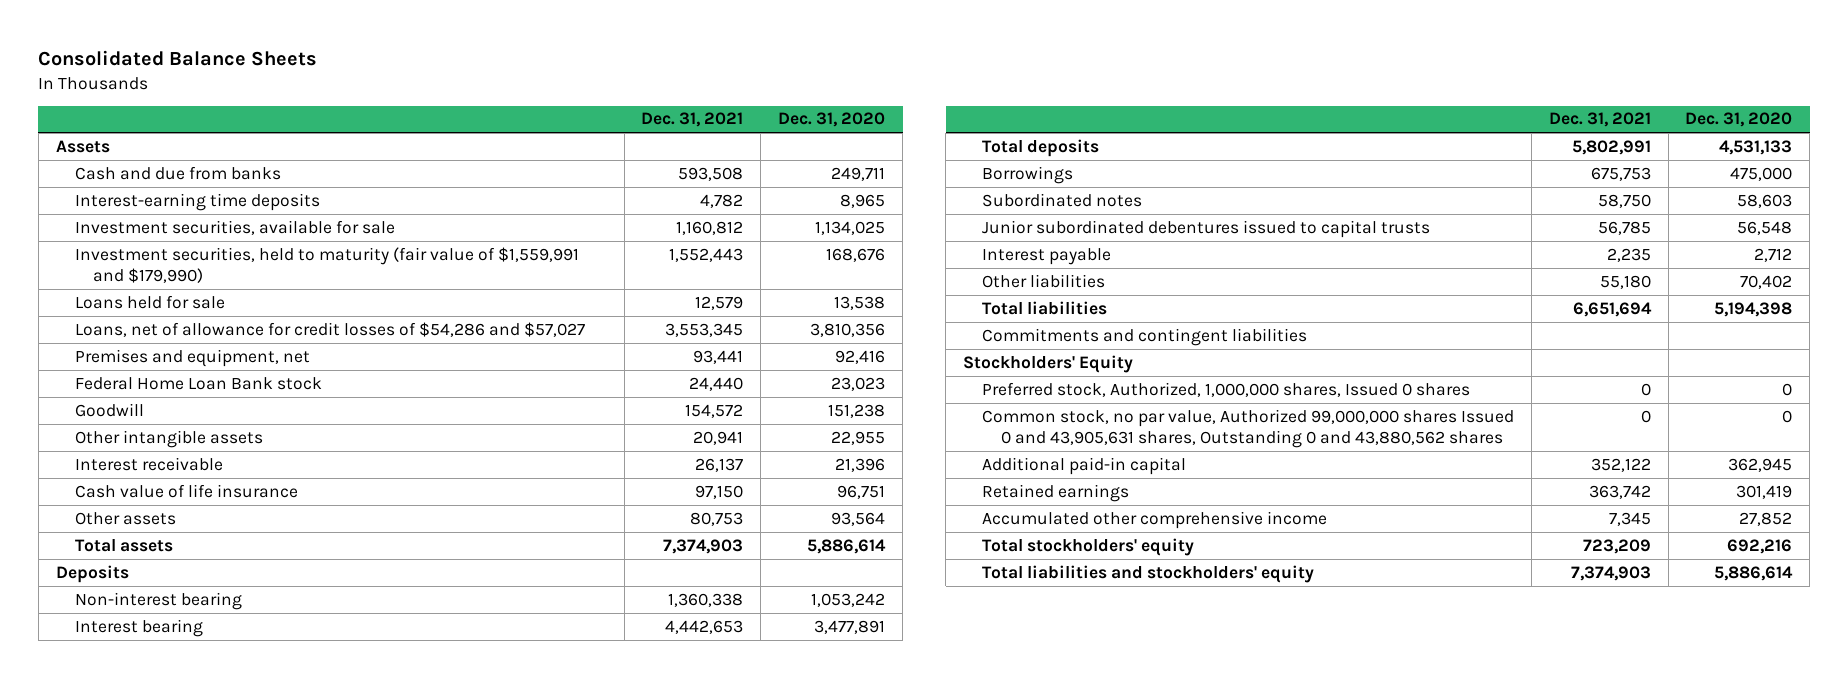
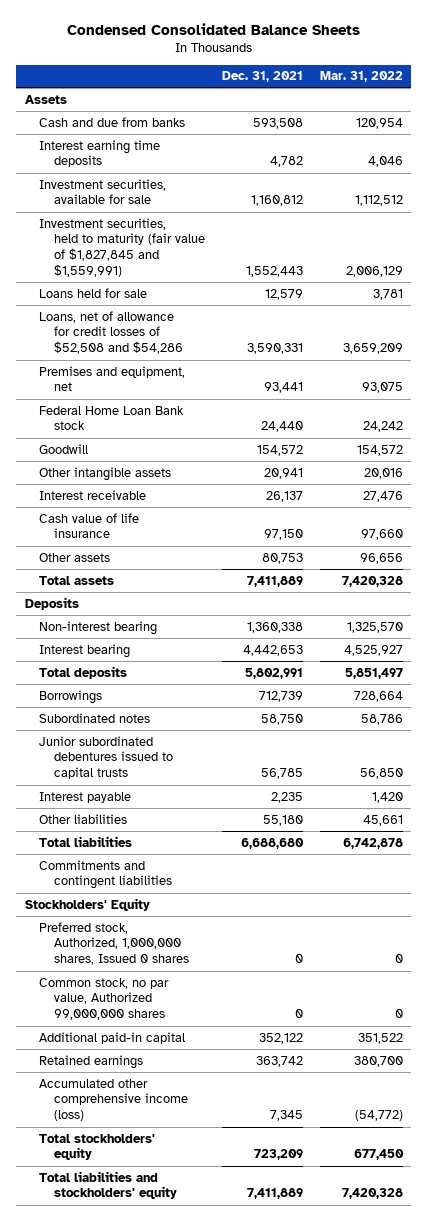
[38,50,318,67] Consolidated Balance Sheets -> [66,23,360,36] Condensed Consolidated Balance Sheets
[778,112,886,128] Dec. 31, 2020 -> none
none -> [319,71,403,83] Mar. 31, 2022
[74,192,320,211] Interest-earning time deposits -> [39,139,161,168] Interest earning time deposits
[74,246,579,284] Investment securities, held to maturity (fair value of $1,559,991 and $179,990) -> [39,217,205,278] Investment securities, held to maturity (fair value of $1,827,845 and $1,559,991)
[74,321,585,337] Loans, net of allowance for credit losses of $54,286 and $57,027 -> [39,310,183,355] Loans, net of allowance for credit losses of $52,508 and $54,286
[665,322,744,337] 3,553,345 -> [246,343,303,355] 3,590,331
[663,538,744,554] 7,374,903 -> [246,575,303,587] 7,411,889
[1590,166,1651,181] 675,753 -> [258,690,303,702] 712,739
[1572,301,1652,317] 6,651,694 -> [240,837,304,849] 6,688,680
[981,408,1514,449] Common stock, no par value, Authorized 99,000,000 shares Issued 0 and 43,905,631 shares, Outstanding 0 and 43,880,562 shares -> [39,977,170,1021] Common stock, no par value, Authorized 99,000,000 shares
[981,510,1327,529] Accumulated other comprehensive income -> [39,1078,188,1122] Accumulated other comprehensive income (loss)
[1570,565,1651,581] 7,374,903 -> [246,1188,303,1200] 7,411,889

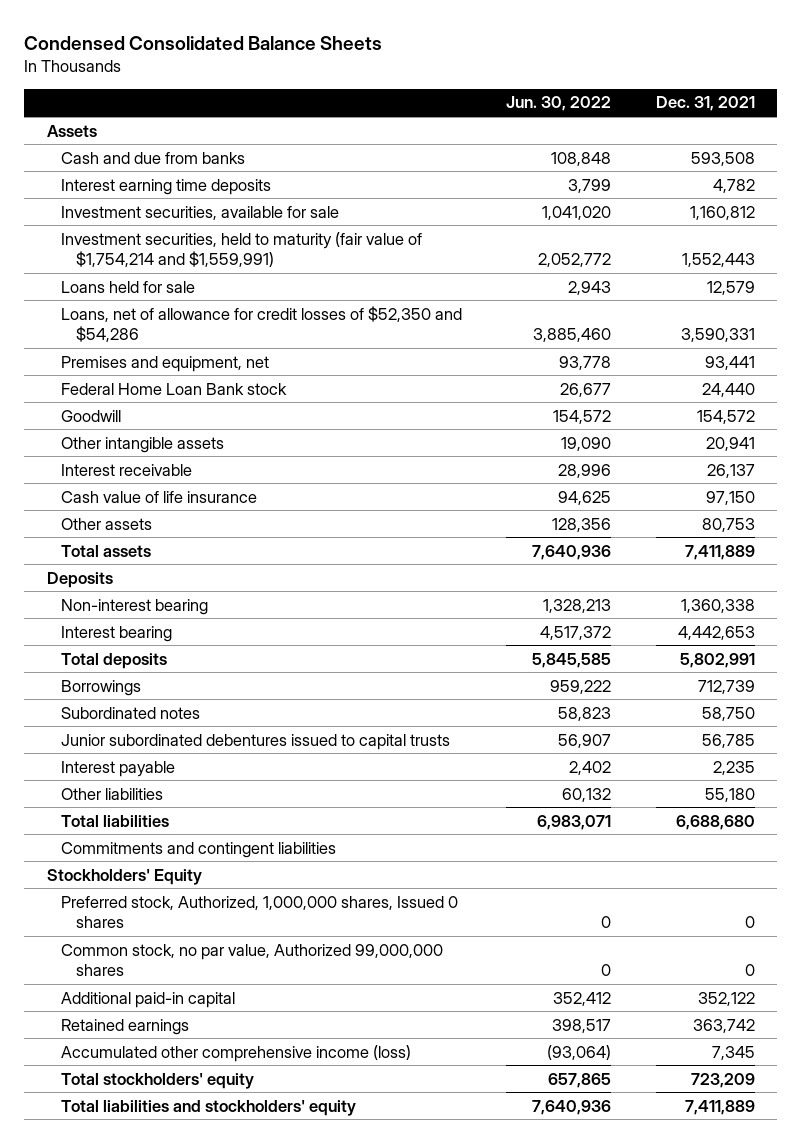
[319,71,403,83] Mar. 31, 2022 -> none
none -> [506,96,612,112] Jun. 30, 2022
[39,217,205,278] Investment securities, held to maturity (fair value of $1,827,845 and $1,559,991) -> [61,231,423,268] Investment securities, held to maturity (fair value of $1,754,214 and $1,559,991)
[39,310,183,355] Loans, net of allowance for credit losses of $52,508 and $54,286 -> [61,305,463,343] Loans, net of allowance for credit losses of $52,350 and $54,286

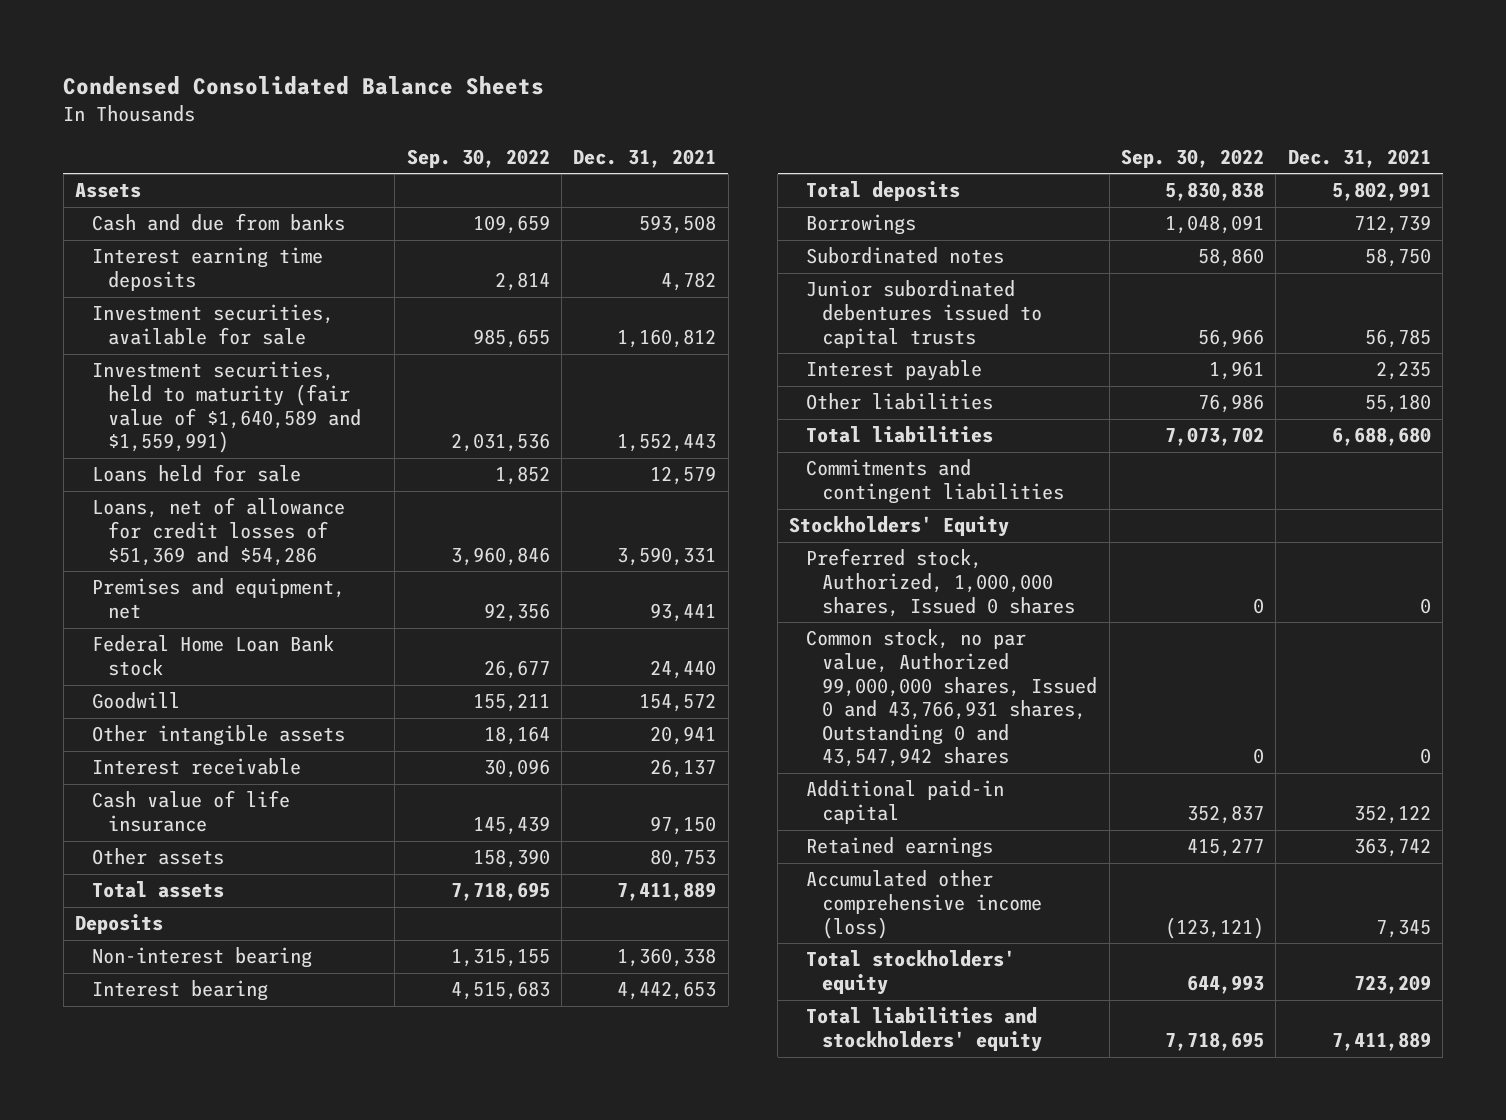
[506,96,612,112] Jun. 30, 2022 -> none
none -> [406,148,550,168] Sep. 30, 2022
[61,231,423,268] Investment securities, held to maturity (fair value of $1,754,214 and $1,559,991) -> [91,361,361,454] Investment securities, held to maturity (fair value of $1,640,589 and $1,559,991)
[61,305,463,343] Loans, net of allowance for credit losses of $52,350 and $54,286 -> [91,497,345,566] Loans, net of allowance for credit losses of $51,369 and $54,286
[61,943,444,977] Common stock, no par value, Authorized 99,000,000 shares -> [805,629,1098,768] Common stock, no par value, Authorized 99,000,000 shares, Issued 0 and 43,766,931 shares, Outstanding 0 and 43,547,942 shares

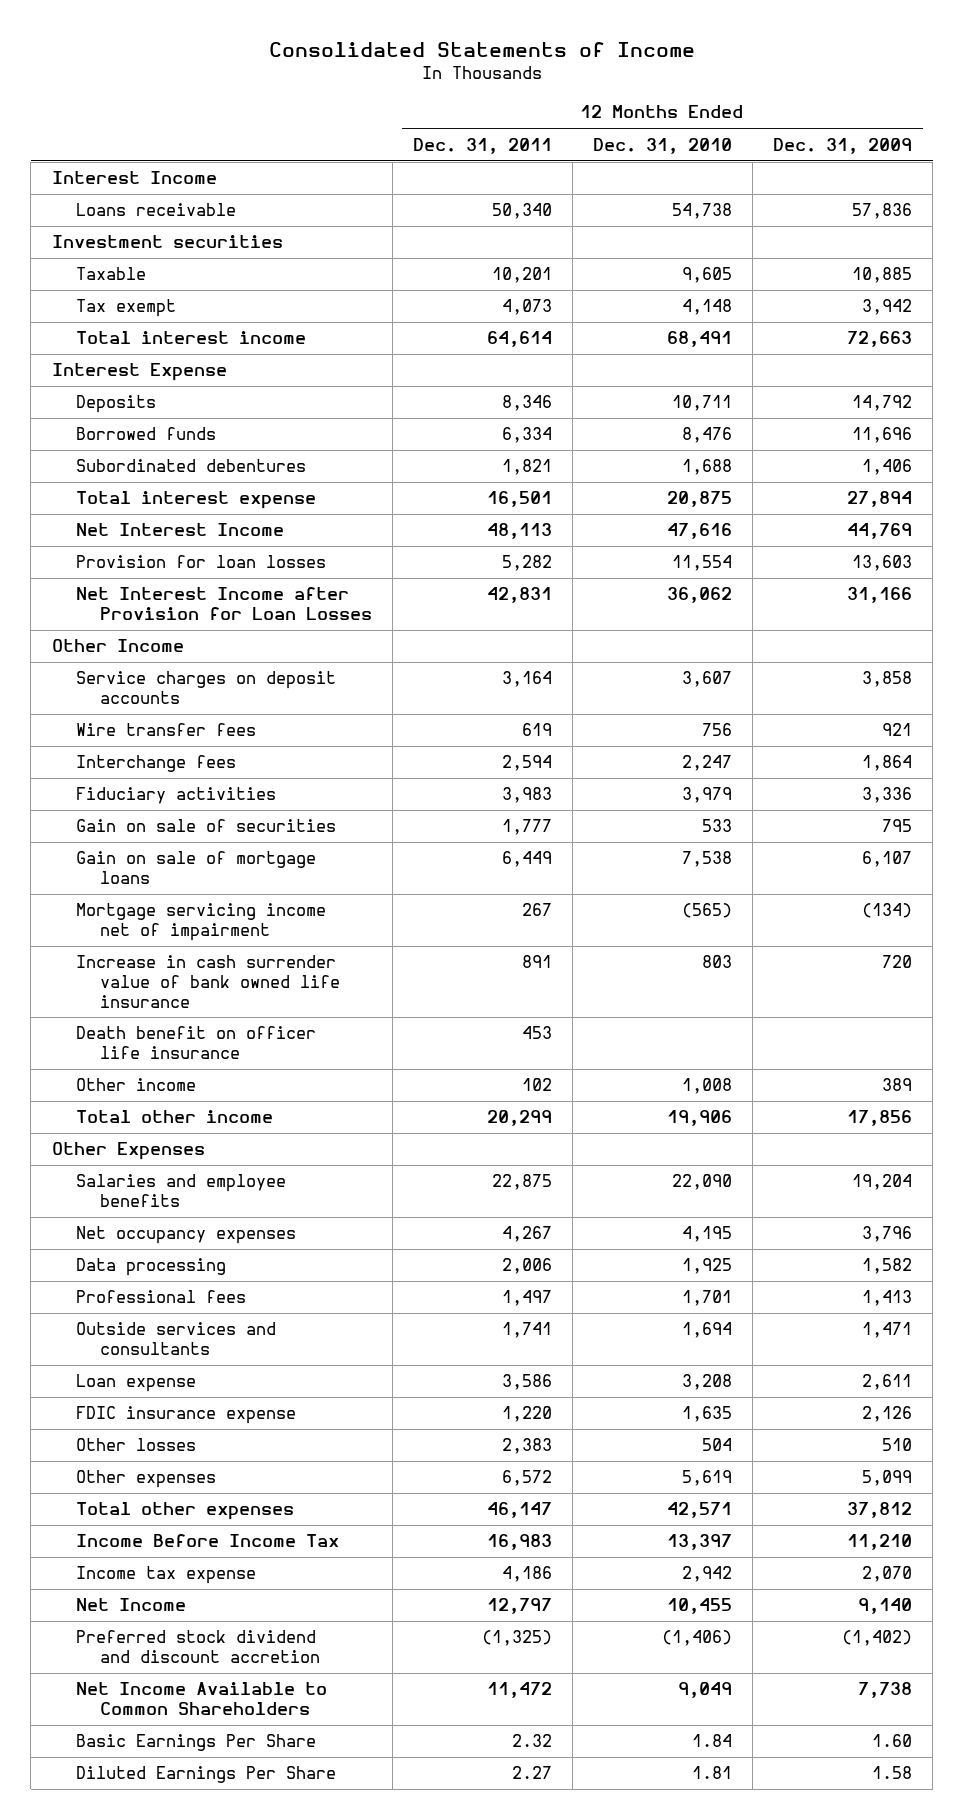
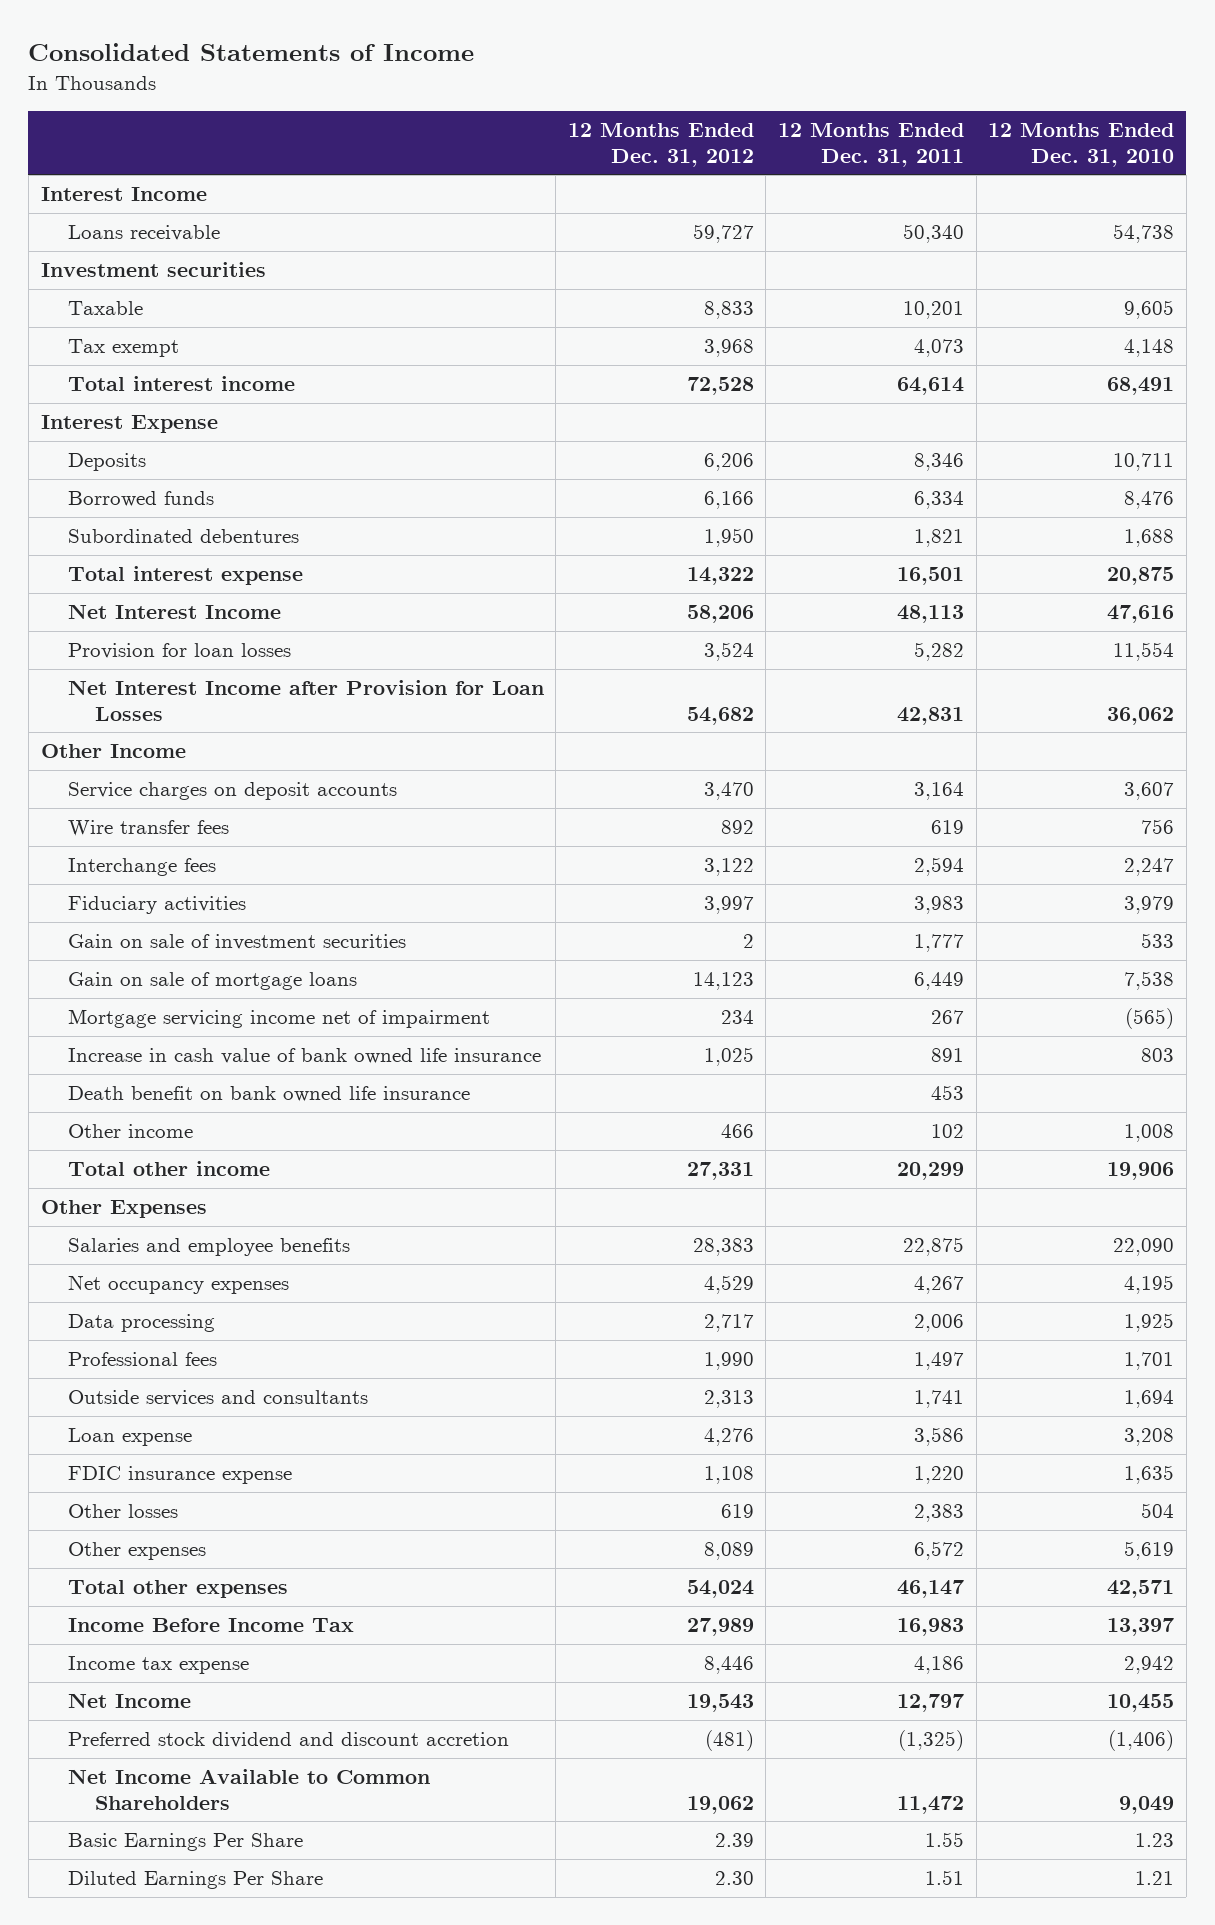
[773,137,913,154] Dec. 31, 2009 -> none
none -> [567,123,754,167] 12 Months Ended Dec. 31, 2012
[75,819,336,833] Gain on sale of securities -> [67,934,406,951] Gain on sale of investment securities
[75,955,340,1008] Increase in cash surrender value of bank owned life insurance -> [67,1048,541,1065] Increase in cash value of bank owned life insurance
[75,1026,316,1060] Death benefit on officer life insurance -> [67,1086,470,1103] Death benefit on bank owned life insurance
[511,1734,552,1748] 2.32 -> [925,1832,965,1848] 1.55
[691,1734,732,1748] 1.84 -> [1135,1833,1175,1848] 1.23
[511,1766,552,1780] 2.27 -> [925,1870,965,1886] 1.51
[691,1766,732,1780] 1.81 -> [1135,1871,1175,1886] 1.21

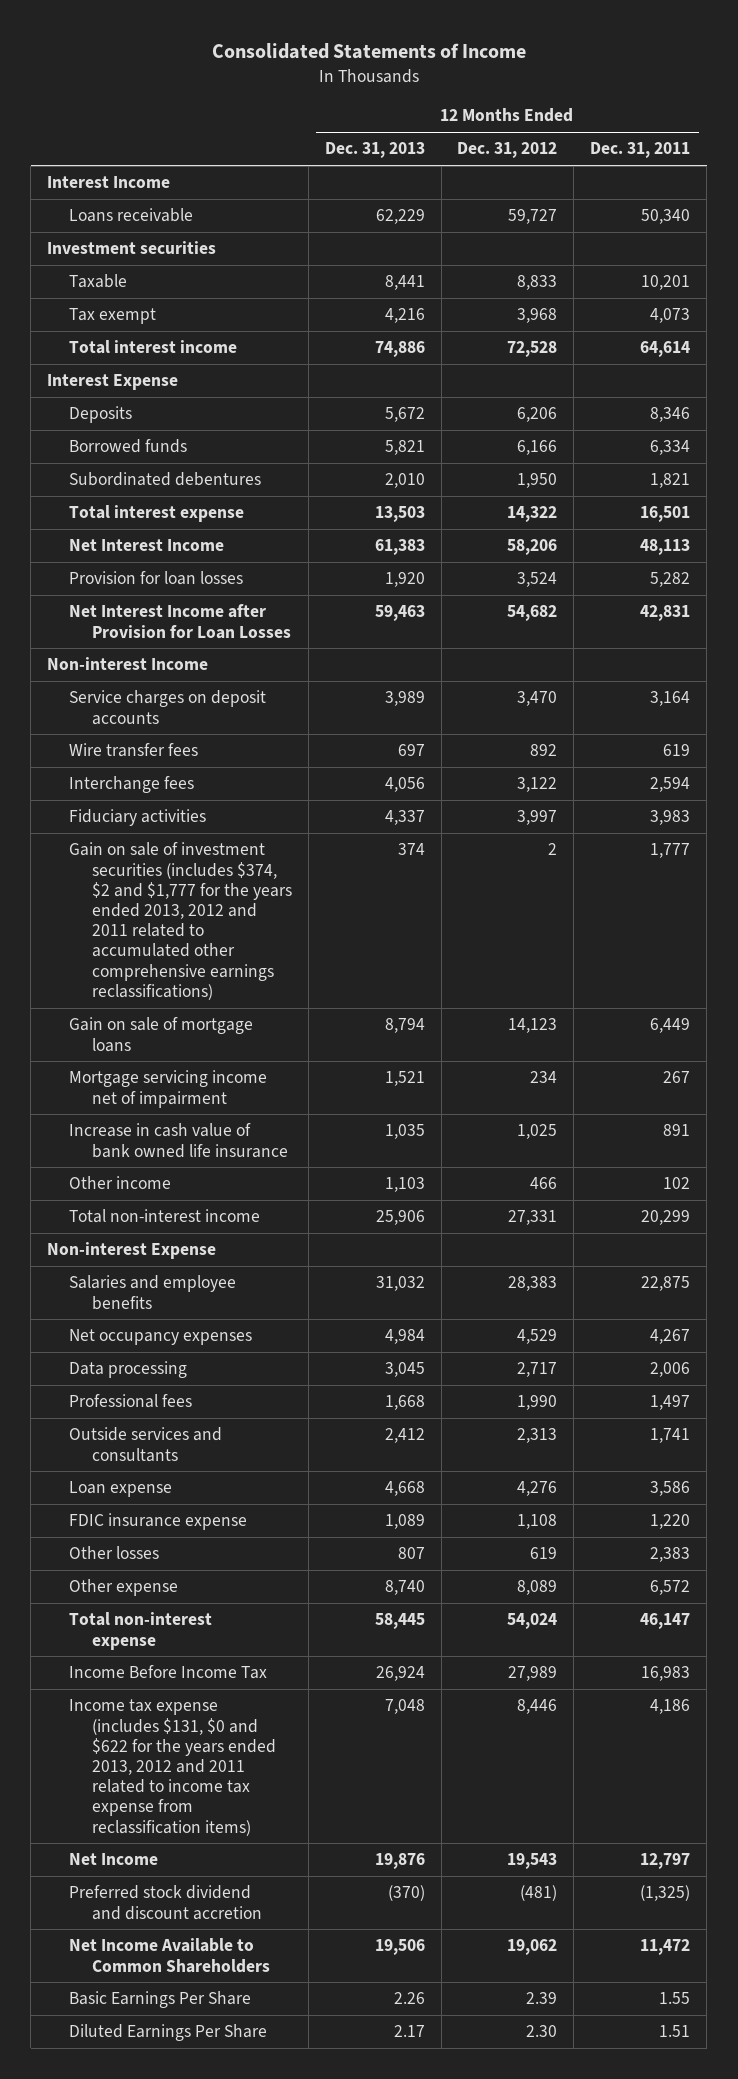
[988,123,1175,167] 12 Months Ended Dec. 31, 2010 -> none
none -> [324,142,425,159] Dec. 31, 2013
[40,744,186,759] Other Income -> [47,657,209,671] Non-interest Income
[67,934,406,951] Gain on sale of investment securities -> [69,842,292,1000] Gain on sale of investment securities (includes $374, $2 and $1,777 for the years ended 2013, 2012 and 2011 related to accumulated other comprehensive earnings reclassifications)
[67,1086,470,1103] Death benefit on bank owned life insurance -> none
[67,1161,270,1177] Total other income -> [69,1209,261,1224] Total non-interest income
[40,1200,207,1219] Other Expenses -> [47,1242,217,1260] Non-interest Expense
[67,1542,206,1561] Other expenses -> [69,1579,179,1597] Other expense
[67,1580,288,1599] Total other expenses -> [69,1612,213,1650] Total non-interest expense
[67,1656,249,1675] Income tax expense -> [69,1699,276,1836] Income tax expense (includes $131, $0 and $622 for the years ended 2013, 2012 and 2011 related to income tax expense from reclassification items)

